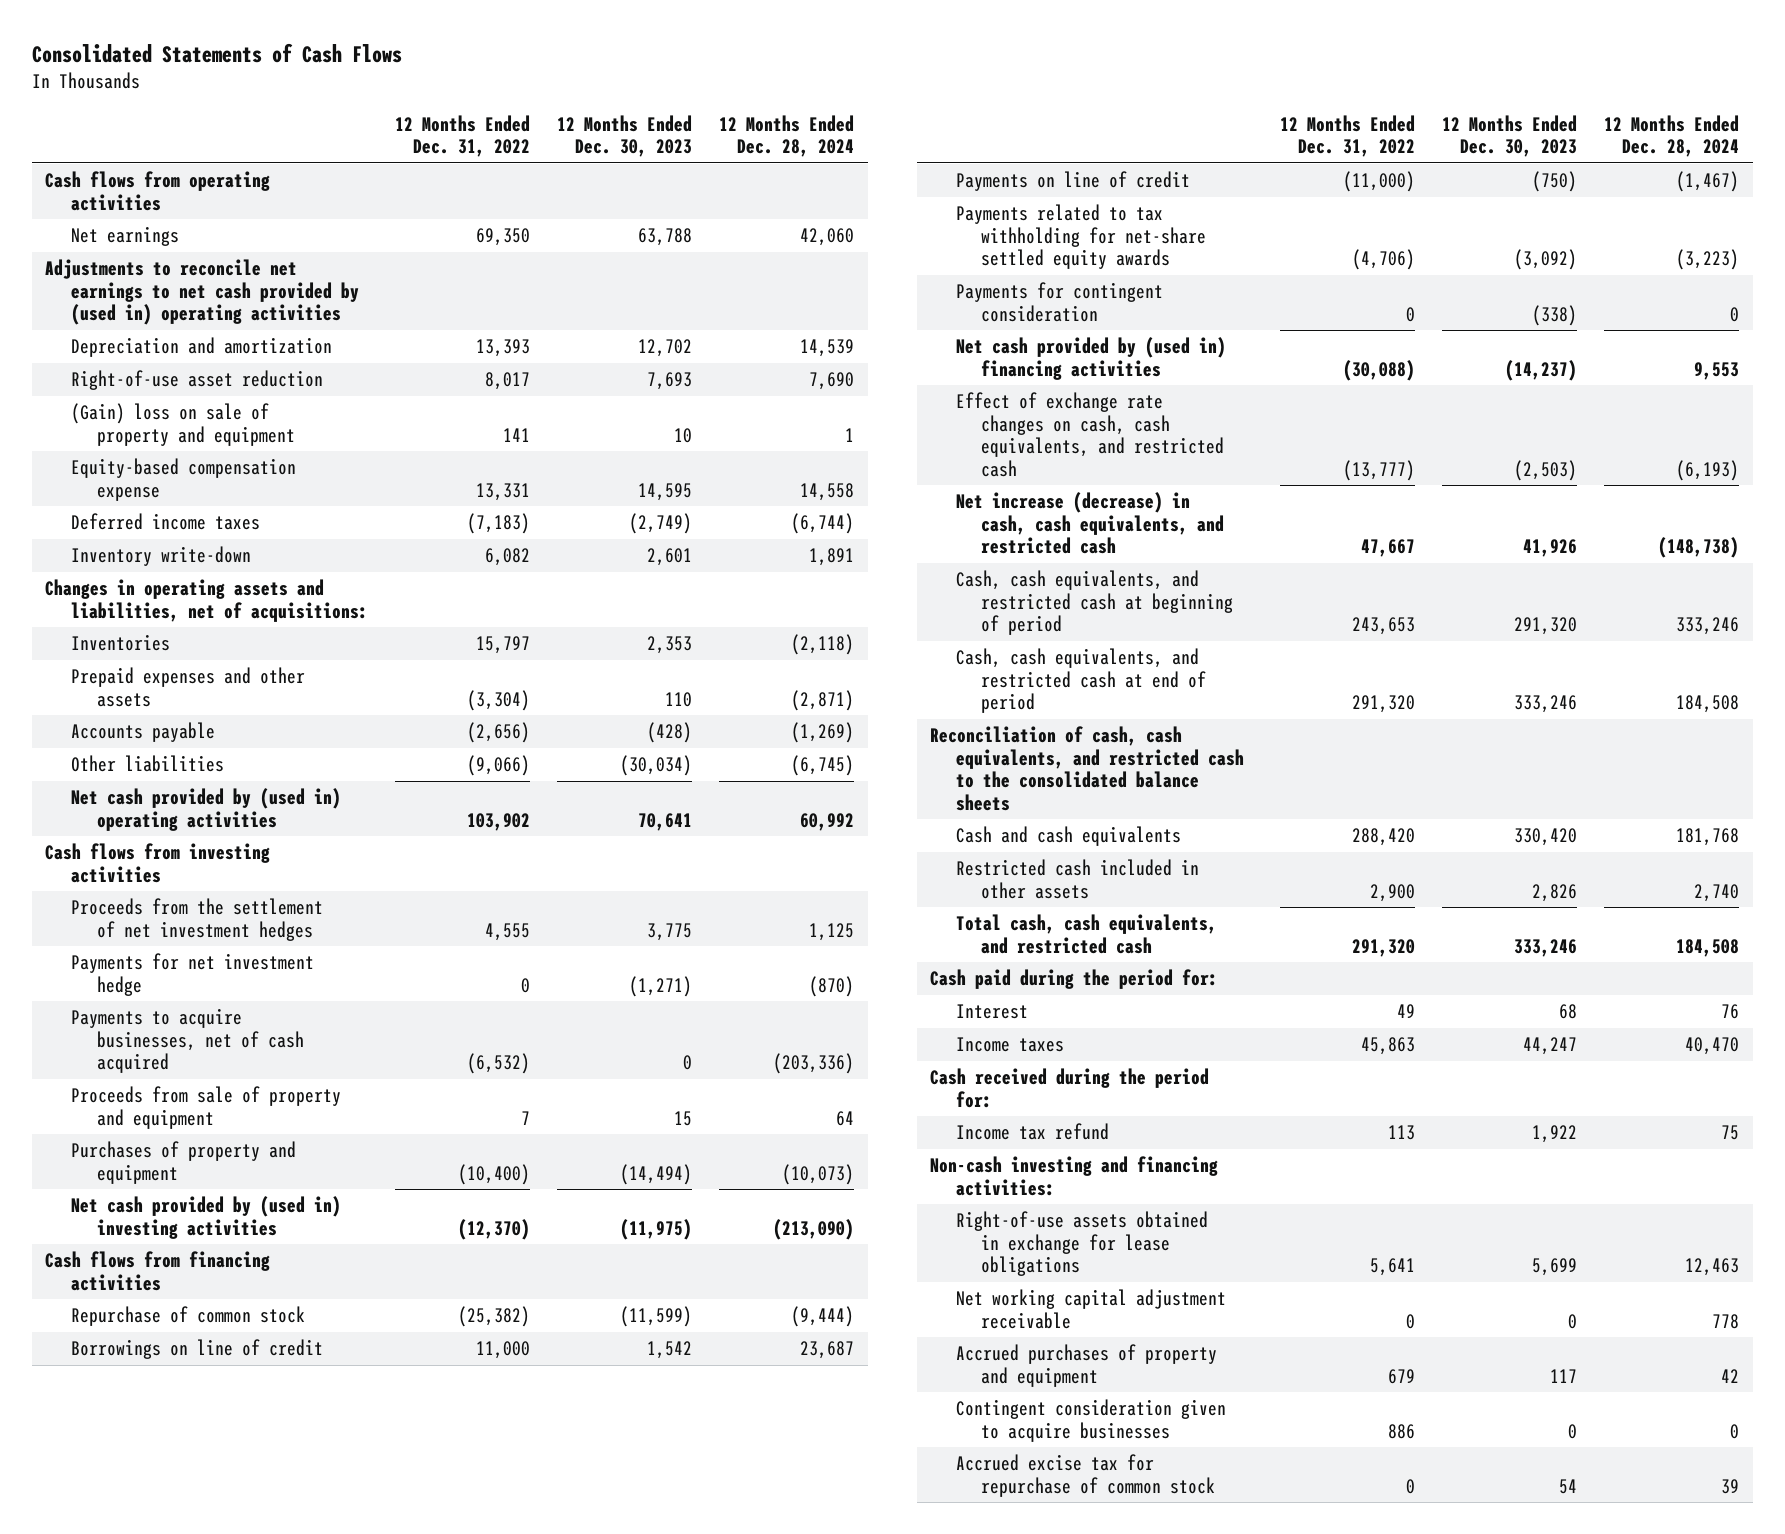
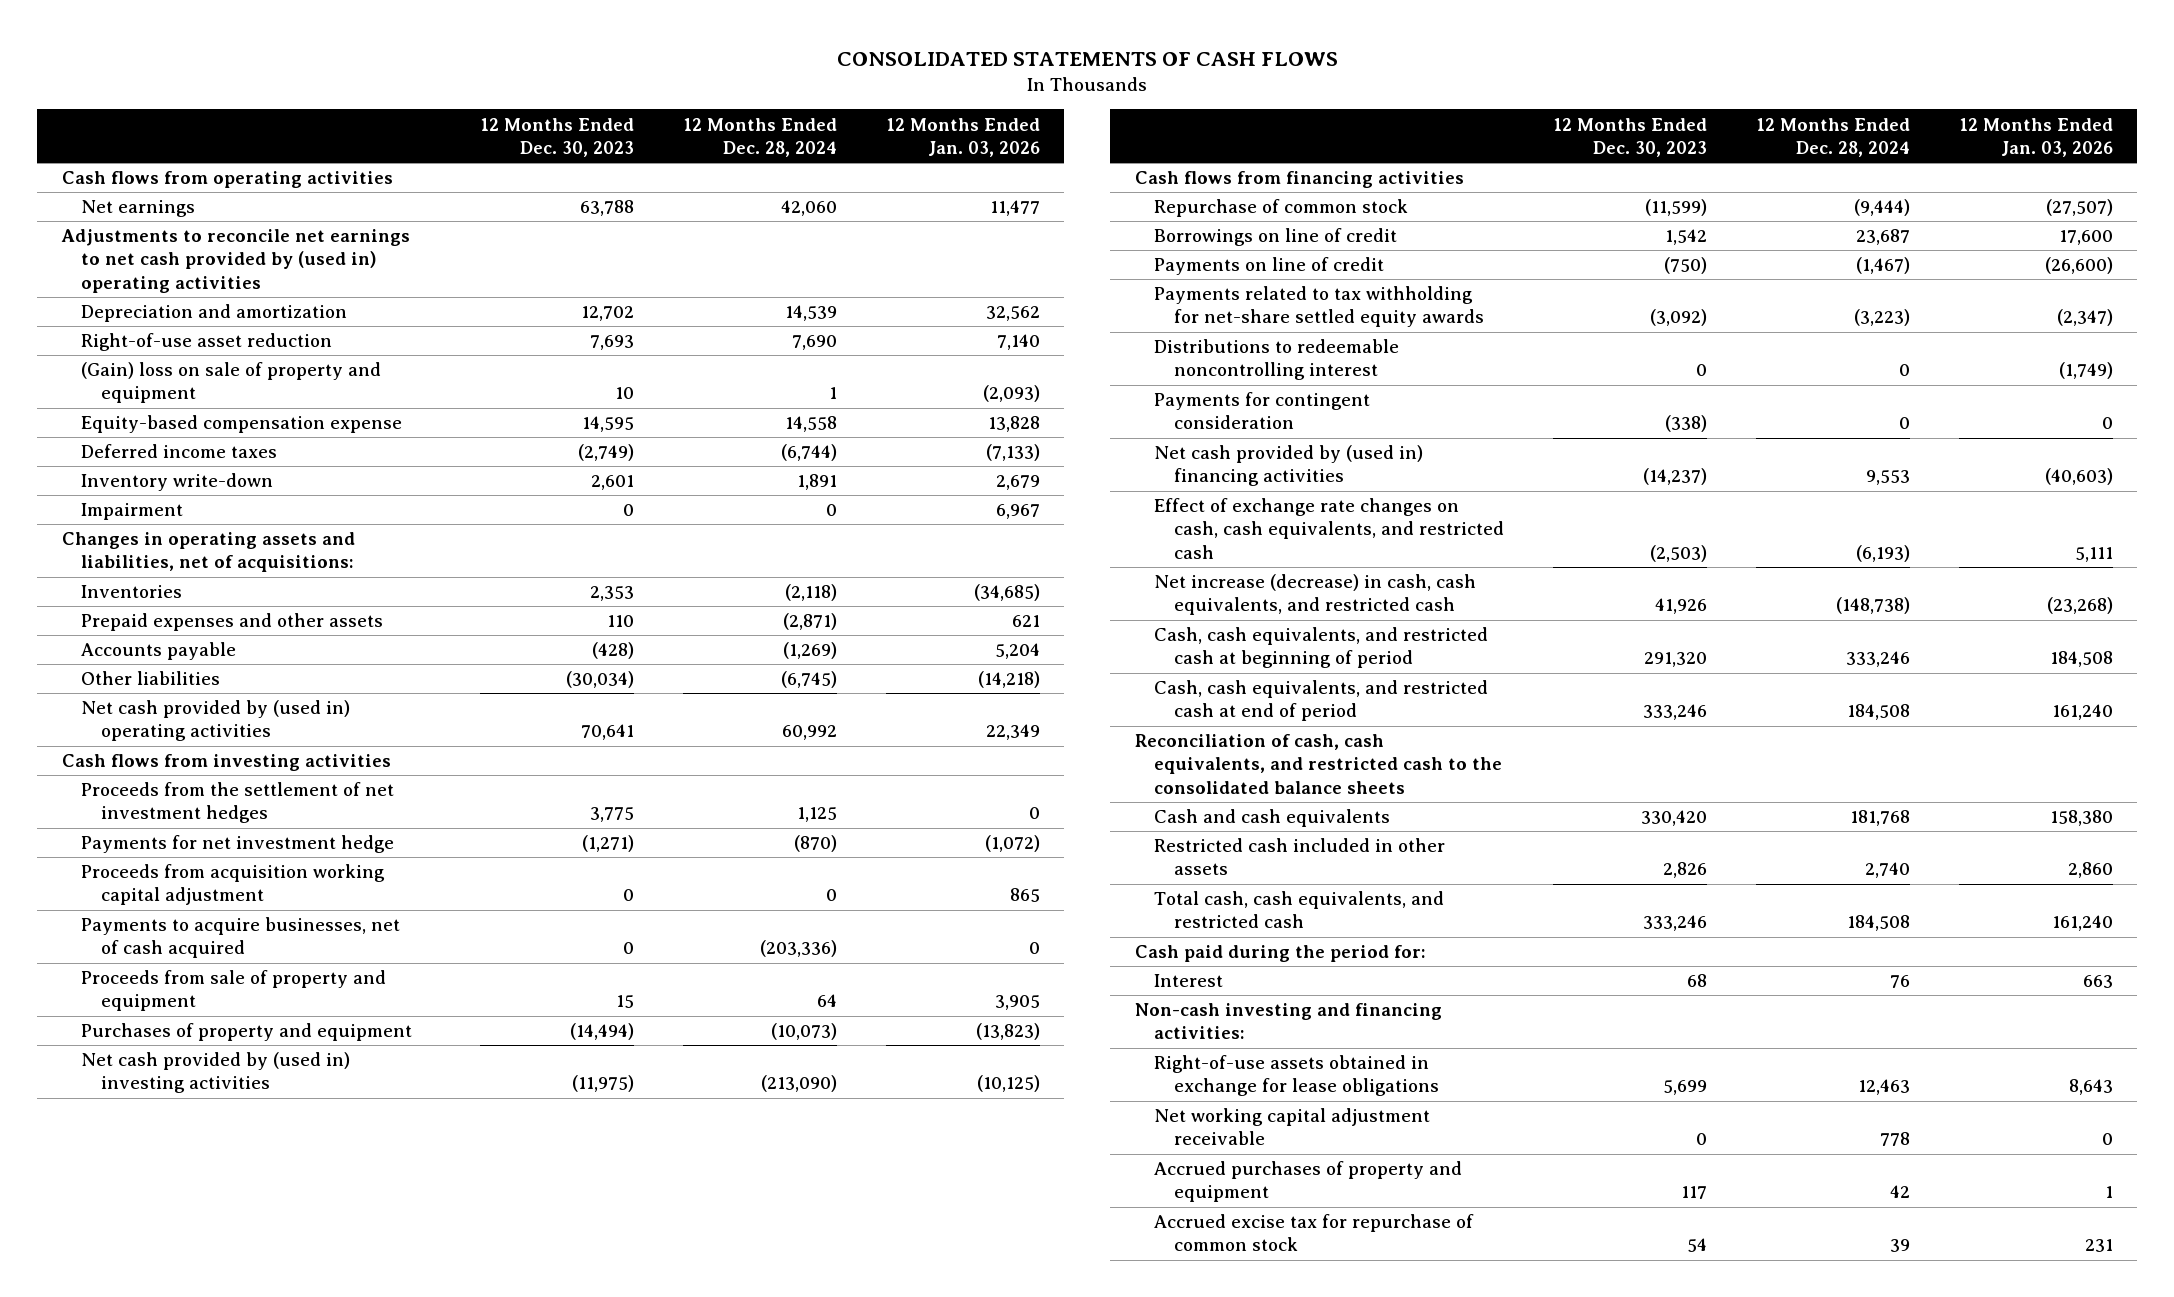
[31,43,402,64] Consolidated Statements of Cash Flows -> [837,52,1339,67] CONSOLIDATED STATEMENTS OF CASH FLOWS
[395,114,531,158] 12 Months Ended Dec. 31, 2022 -> none
none -> [885,117,1040,157] 12 Months Ended Jan. 03, 2026
none -> [81,503,184,521] Impairment
none -> [81,864,386,906] Proceeds from acquisition working capital adjustment
none -> [1154,339,1400,381] Distributions to redeemable noncontrolling interest
[955,1037,1064,1053] Income taxes -> none
[930,1068,1210,1108] Cash received during the period for: -> none
[955,1123,1109,1141] Income tax refund -> none
[955,1399,1226,1442] Contingent consideration given to acquire businesses -> none

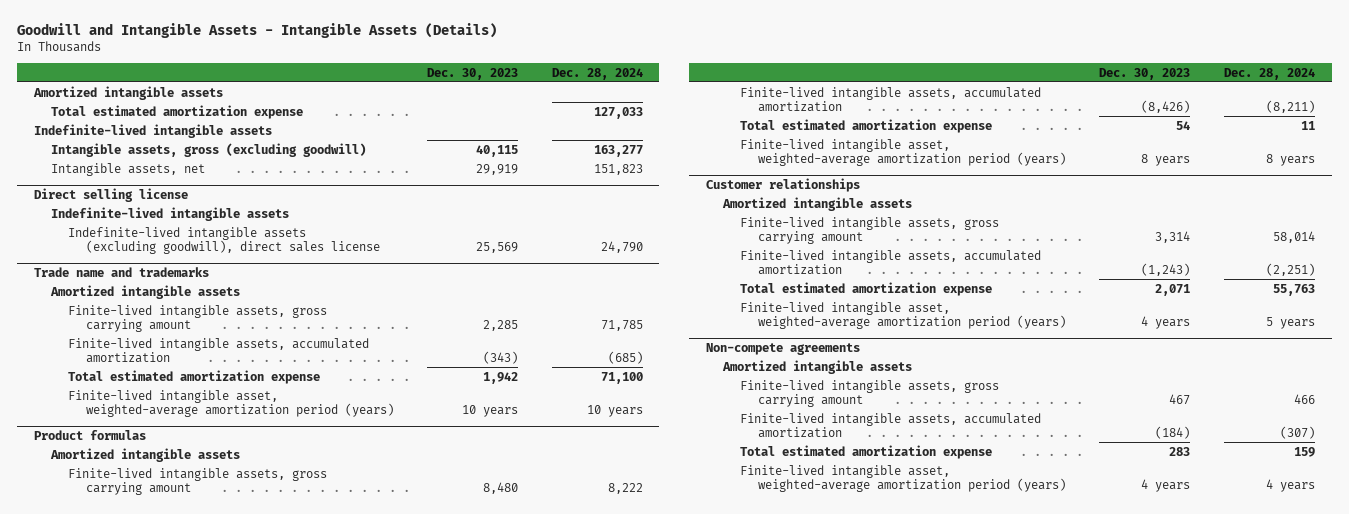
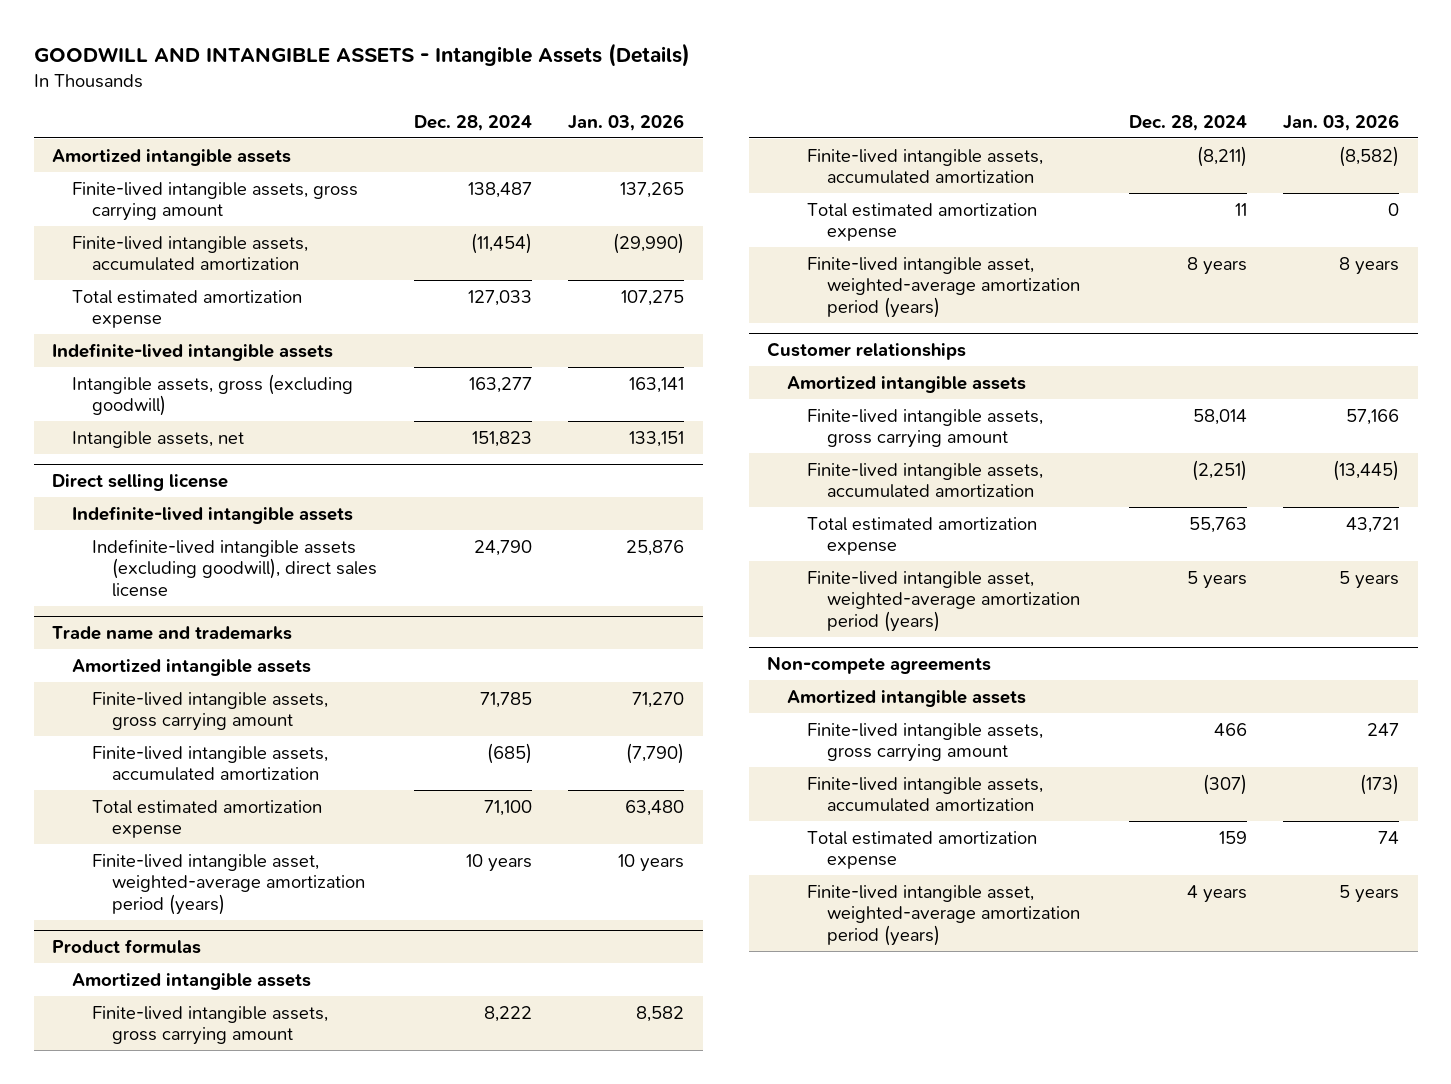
[16,23,497,39] Goodwill and Intangible Assets - Intangible Assets (Details) -> [33,43,690,68] GOODWILL AND INTANGIBLE ASSETS - Intangible Assets (Details)
[427,67,519,80] Dec. 30, 2023 -> none
none -> [568,113,685,131] Jan. 03, 2026
none -> [72,181,359,222] Finite-lived intangible assets, gross carrying amount
none -> [72,235,309,272] Finite-lived intangible assets, accumulated amortization

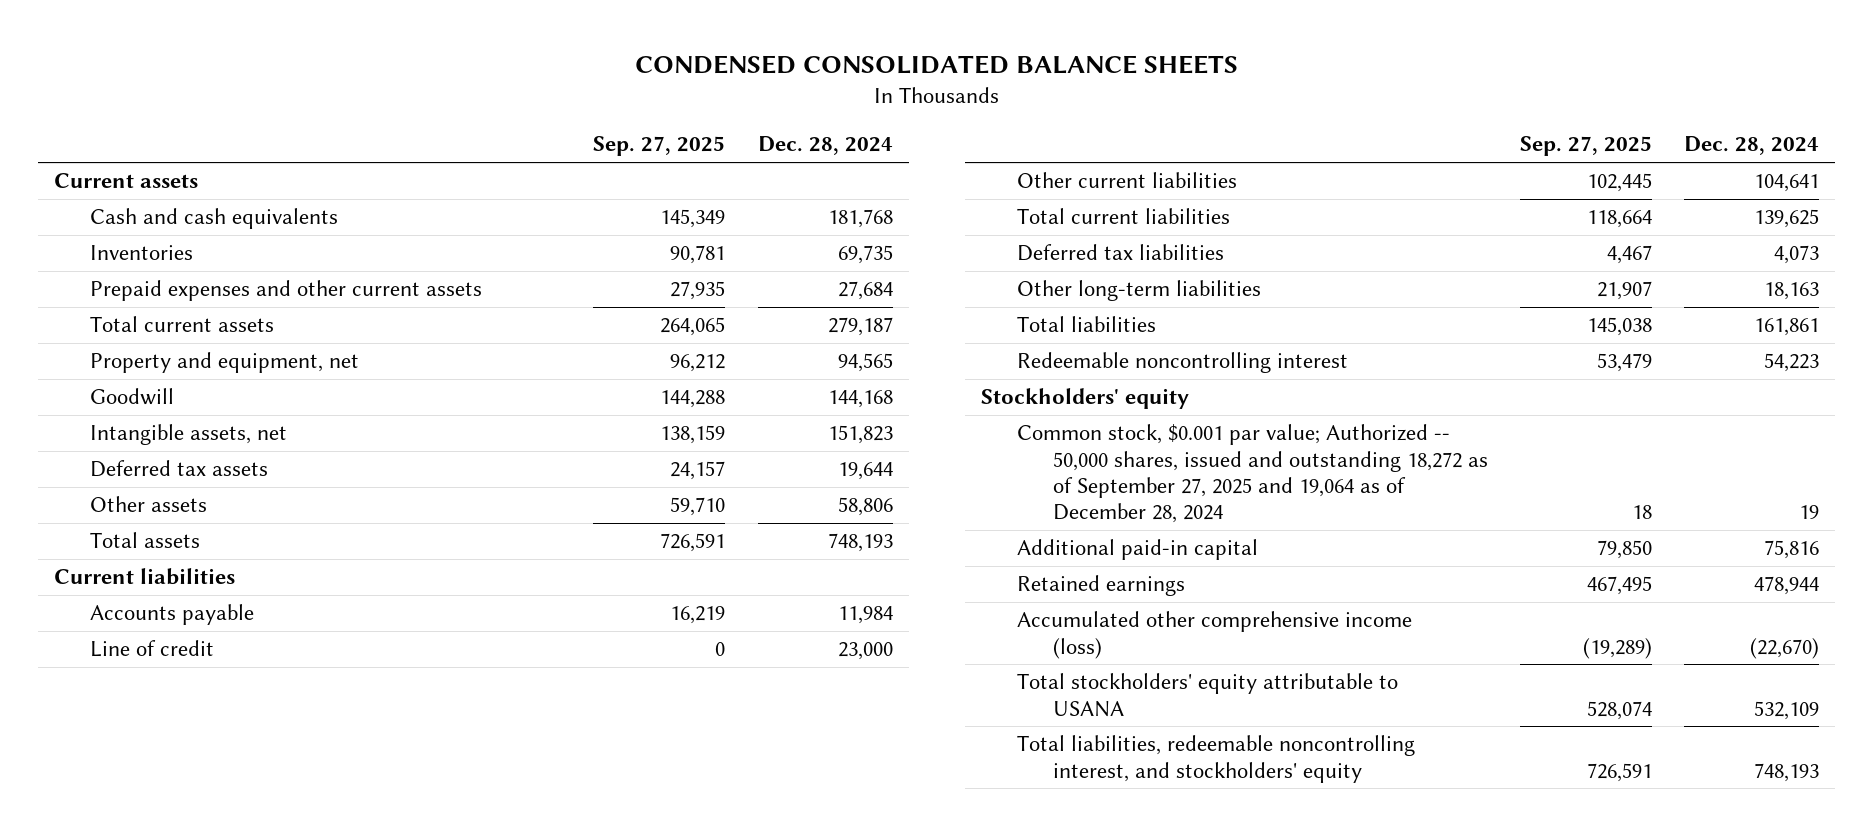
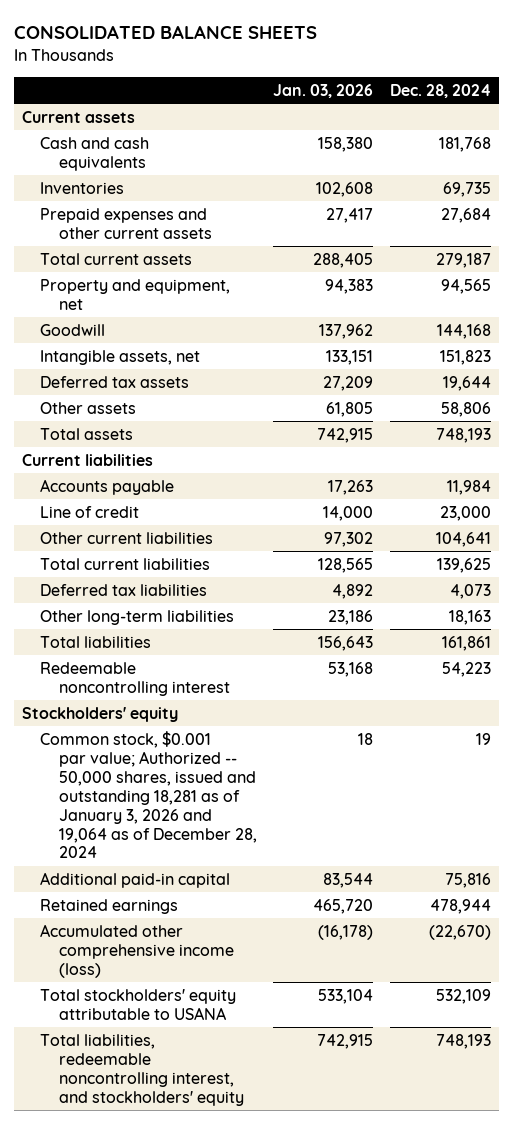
[634,55,1238,75] CONDENSED CONSOLIDATED BALANCE SHEETS -> [13,24,317,39] CONSOLIDATED BALANCE SHEETS
[593,136,726,157] Sep. 27, 2025 -> none
none -> [273,83,374,98] Jan. 03, 2026
[1016,424,1488,524] Common stock, $0.001 par value; Authorized -- 50,000 shares, issued and outstanding 18,272 as of September 27, 2025 and 19,064 as of December 28, 2024 -> [40,730,258,859] Common stock, $0.001 par value; Authorized -- 50,000 shares, issued and outstanding 18,281 as of January 3, 2026 and 19,064 as of December 28, 2024

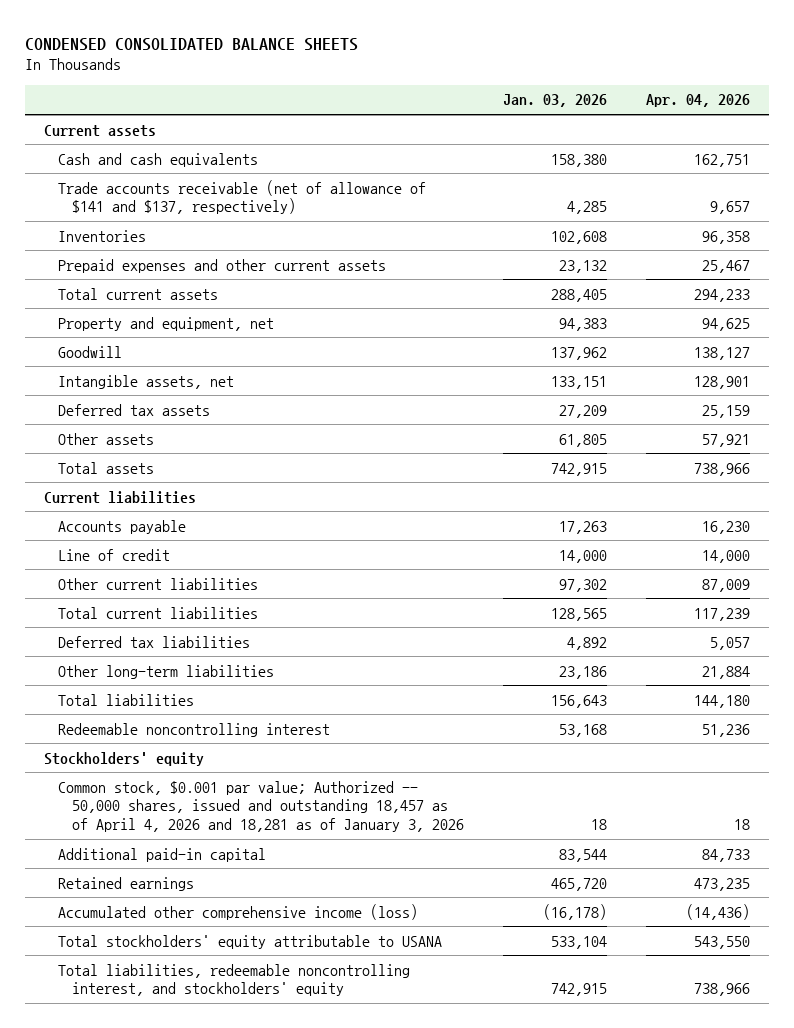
[13,24,317,39] CONSOLIDATED BALANCE SHEETS -> [24,37,358,51] CONDENSED CONSOLIDATED BALANCE SHEETS
[389,83,491,98] Dec. 28, 2024 -> none
none -> [645,94,750,108] Apr. 04, 2026
none -> [57,179,426,215] Trade accounts receivable (net of allowance of $141 and $137, respectively)
[326,207,374,223] 27,417 -> [558,259,607,273] 23,132
[40,730,258,859] Common stock, $0.001 par value; Authorized -- 50,000 shares, issued and outstanding 18,281 as of January 3, 2026 and 19,064 as of December 28, 2024 -> [57,780,464,833] Common stock, $0.001 par value; Authorized -- 50,000 shares, issued and outstanding 18,457 as of April 4, 2026 and 18,281 as of January 3, 2026

